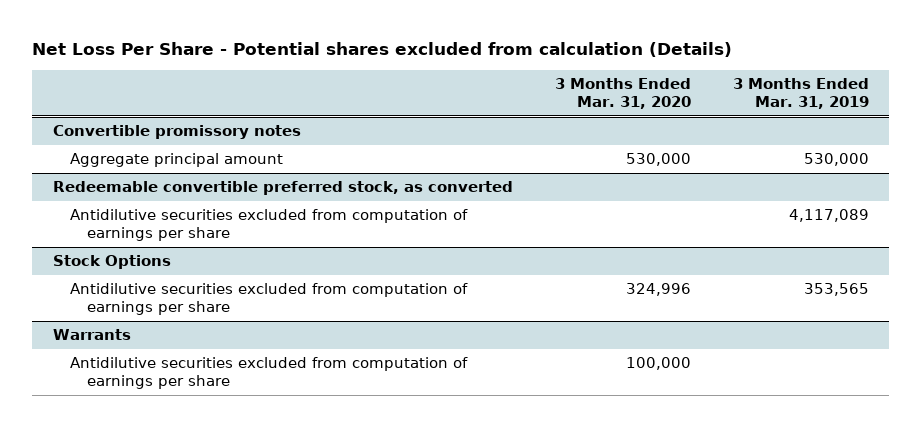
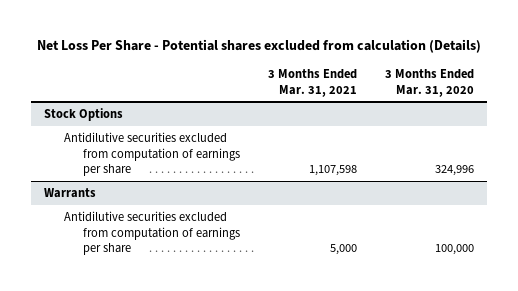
[732,78,869,110] 3 Months Ended Mar. 31, 2019 -> none
none -> [268,69,358,97] 3 Months Ended Mar. 31, 2021
[52,125,301,140] Convertible promissory notes -> none
[69,153,283,168] Aggregate principal amount -> none
[52,181,513,196] Redeemable convertible preferred stock, as converted -> none
[69,209,468,242] Antidilutive securities excluded from computation of earnings per share -> none

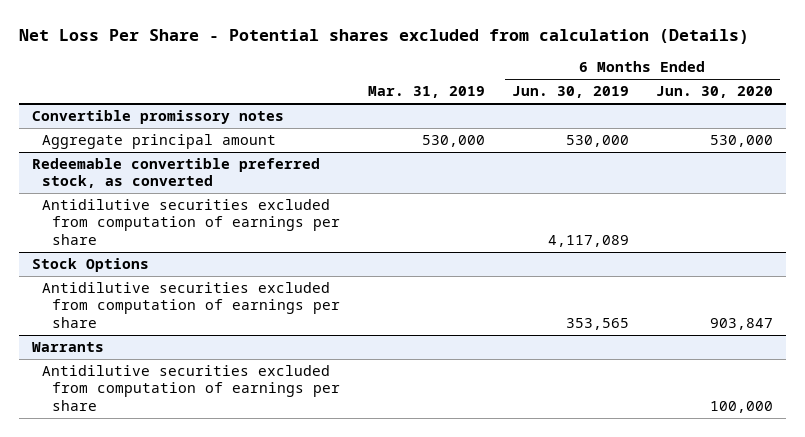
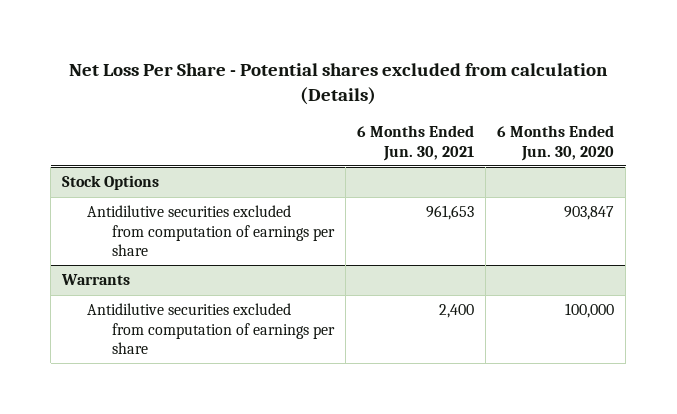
[367,86,485,99] Mar. 31, 2019 -> none
[511,86,629,99] Jun. 30, 2019 -> none
none -> [357,125,475,161] 6 Months Ended Jun. 30, 2021
[32,110,285,125] Convertible promissory notes -> none
[42,134,277,150] Aggregate principal amount -> none
[32,158,321,189] Redeemable convertible preferred stock, as converted -> none
[42,199,341,245] Antidilutive securities excluded from computation of earnings per share -> none

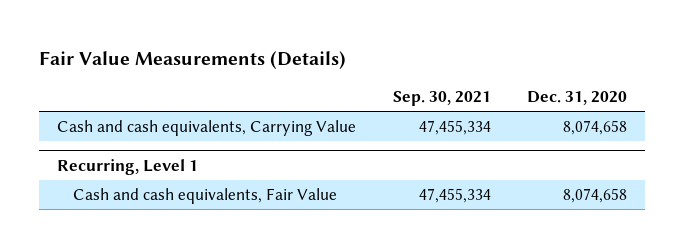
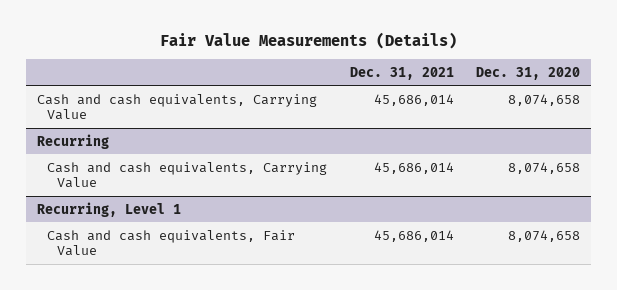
[392,90,491,106] Sep. 30, 2021 -> none
none -> [349,66,454,80] Dec. 31, 2021
none -> [37,133,110,149] Recurring
none -> [47,161,328,189] Cash and cash equivalents, Carrying Value

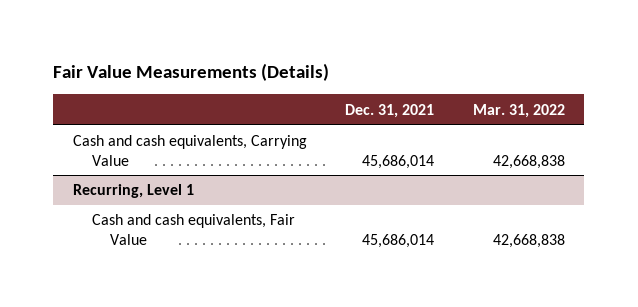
[475,66,580,80] Dec. 31, 2020 -> none
none -> [472,103,565,118] Mar. 31, 2022
[37,133,110,149] Recurring -> none
[47,161,328,189] Cash and cash equivalents, Carrying Value -> none

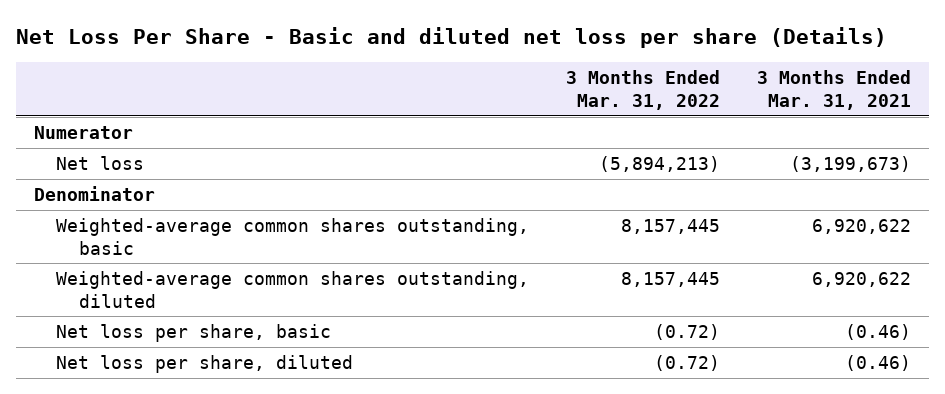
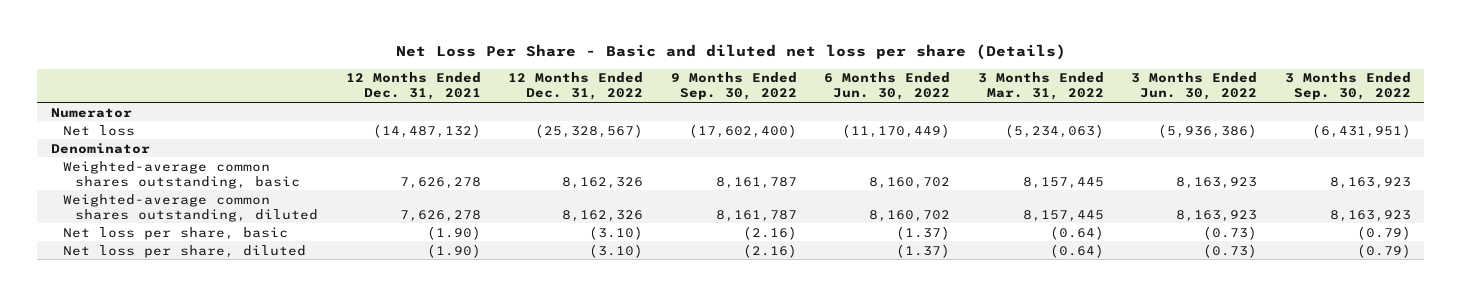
[756,70,911,110] 3 Months Ended Mar. 31, 2021 -> none
none -> [345,72,481,101] 12 Months Ended Dec. 31, 2021
none -> [508,72,644,101] 12 Months Ended Dec. 31, 2022
none -> [670,72,797,101] 9 Months Ended Sep. 30, 2022
none -> [824,72,951,101] 6 Months Ended Jun. 30, 2022
none -> [1131,72,1258,101] 3 Months Ended Jun. 30, 2022
none -> [1284,72,1411,101] 3 Months Ended Sep. 30, 2022
[599,156,721,173] (5,894,213) -> [1004,123,1104,138] (5,234,063)
[654,324,721,341] (0.72) -> [1049,225,1104,240] (0.64)
[654,355,721,372] (0.72) -> [1049,243,1104,258] (0.64)

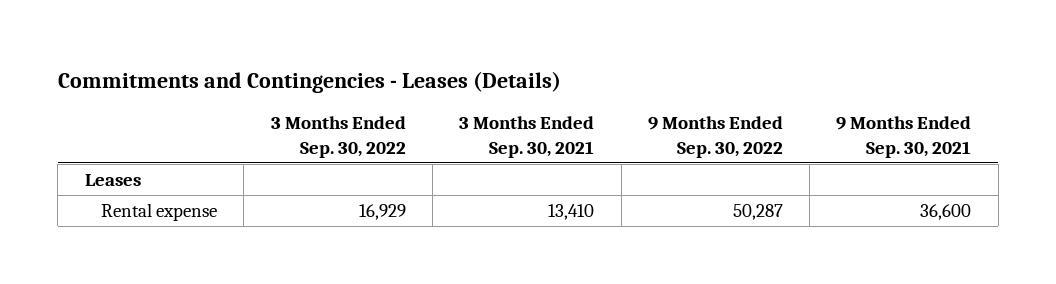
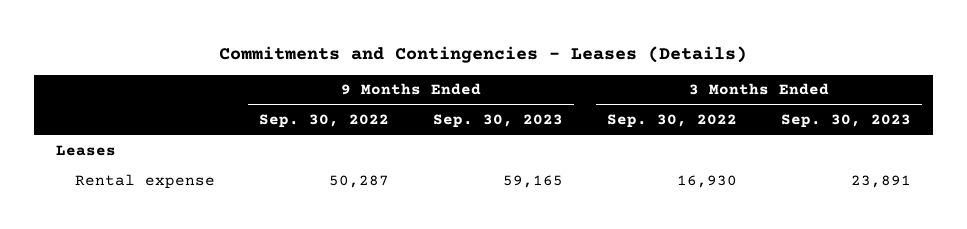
[459,115,595,158] 3 Months Ended Sep. 30, 2021 -> none
[836,115,972,158] 9 Months Ended Sep. 30, 2021 -> none
none -> [433,114,564,129] Sep. 30, 2023
none -> [781,114,912,129] Sep. 30, 2023
[358,203,406,220] 16,929 -> [677,174,738,188] 16,930

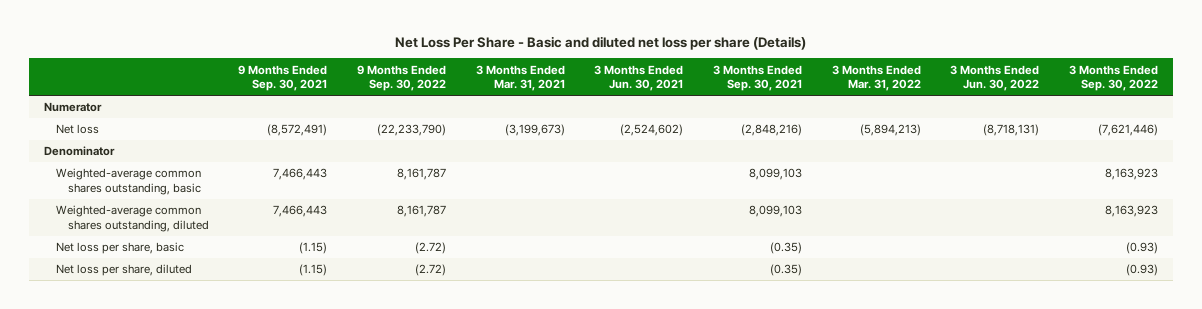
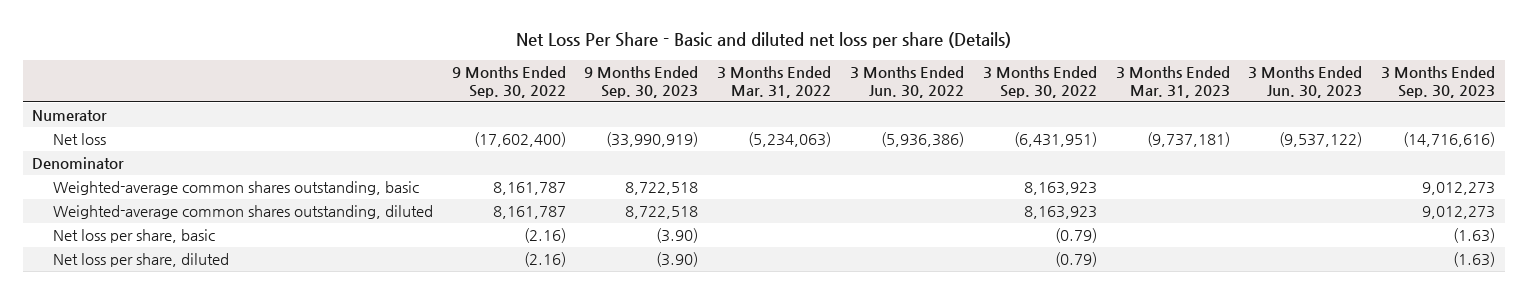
[238,64,328,92] 9 Months Ended Sep. 30, 2021 -> none
[475,64,565,92] 3 Months Ended Mar. 31, 2021 -> none
[594,64,684,92] 3 Months Ended Jun. 30, 2021 -> none
[713,64,803,92] 3 Months Ended Sep. 30, 2021 -> none
none -> [584,66,699,98] 9 Months Ended Sep. 30, 2023
none -> [1115,66,1230,98] 3 Months Ended Mar. 31, 2023
none -> [1248,66,1363,98] 3 Months Ended Jun. 30, 2023
none -> [1381,66,1496,98] 3 Months Ended Sep. 30, 2023
[377,124,447,137] (22,233,790) -> [473,132,566,148] (17,602,400)
[859,124,921,137] (5,894,213) -> [748,132,832,148] (5,234,063)
[983,124,1040,137] (8,718,131) -> [880,132,964,148] (5,936,386)
[1098,124,1159,137] (7,621,446) -> [1013,132,1097,148] (6,431,951)
[415,242,447,255] (2.72) -> [523,228,566,244] (2.16)
[1126,242,1159,255] (0.93) -> [1054,228,1097,244] (0.79)
[415,264,447,277] (2.72) -> [523,252,566,268] (2.16)
[1126,264,1159,277] (0.93) -> [1054,252,1097,268] (0.79)

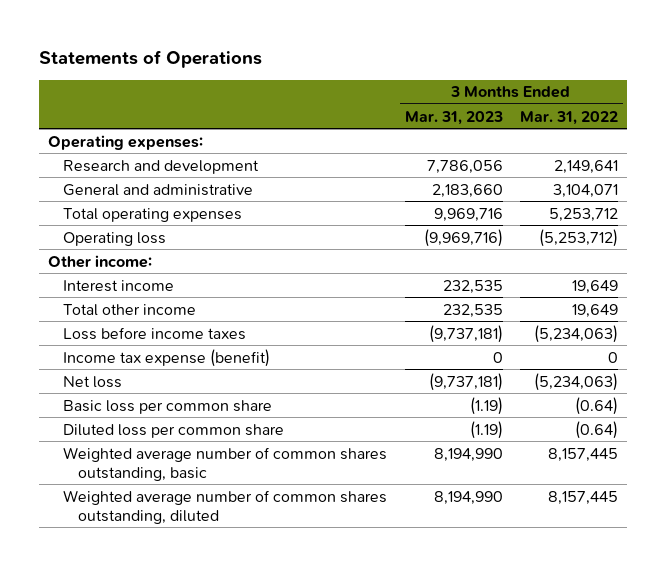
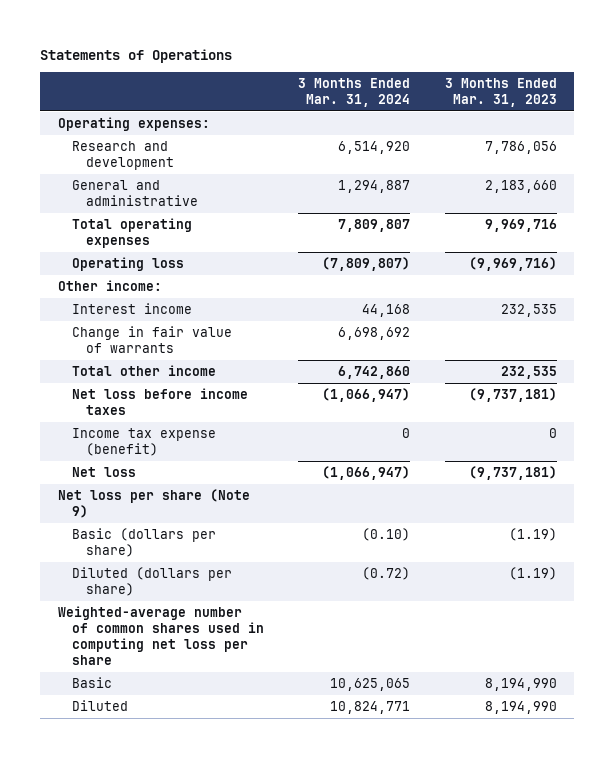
[520,110,619,125] Mar. 31, 2022 -> none
none -> [298,77,411,107] 3 Months Ended Mar. 31, 2024
none -> [71,325,232,353] Change in fair value of warrants
[62,326,246,340] Loss before income taxes -> [71,387,248,415] Net loss before income taxes
none -> [57,488,250,518] Net loss per share (Note 9)
[62,399,272,414] Basic loss per common share -> [71,527,216,557] Basic (dollars per share)
[62,423,284,438] Diluted loss per common share -> [71,566,232,596] Diluted (dollars per share)
none -> [57,605,264,665] Weighted-average number of common shares used in computing net loss per share
[62,446,387,481] Weighted average number of common shares outstanding, basic -> [71,676,112,688] Basic
[62,489,387,524] Weighted average number of common shares outstanding, diluted -> [71,699,128,711] Diluted

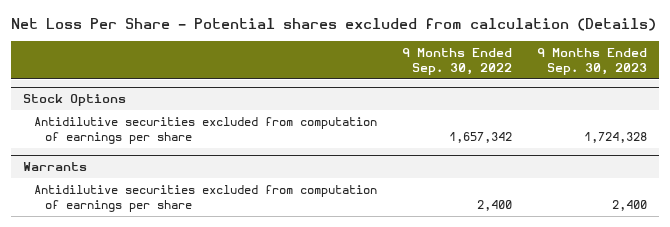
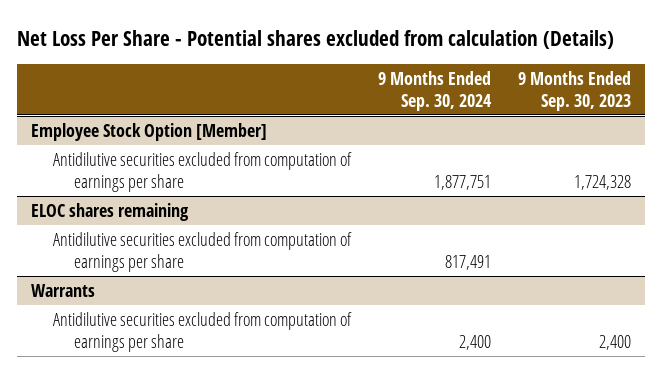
[401,47,512,75] 9 Months Ended Sep. 30, 2022 -> none
none -> [377,70,492,111] 9 Months Ended Sep. 30, 2024
[23,94,127,107] Stock Options -> [31,122,268,141] Employee Stock Option [Member]
none -> [31,202,190,221] ELOC shares remaining
none -> [52,231,352,272] Antidilutive securities excluded from computation of earnings per share

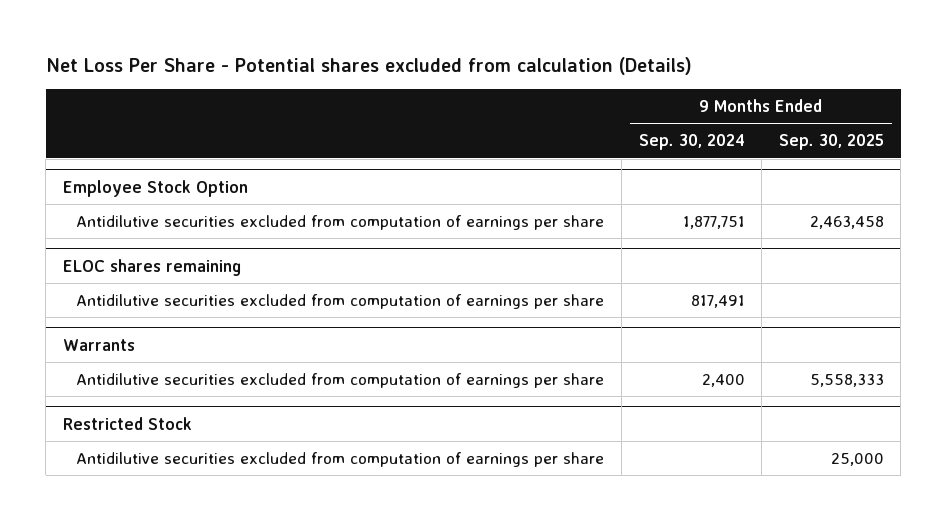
[518,70,632,111] 9 Months Ended Sep. 30, 2023 -> none
none -> [778,134,884,151] Sep. 30, 2025
[31,122,268,141] Employee Stock Option [Member] -> [62,179,248,197] Employee Stock Option
none -> [62,416,192,430] Restricted Stock
none -> [76,451,605,467] Antidilutive securities excluded from computation of earnings per share

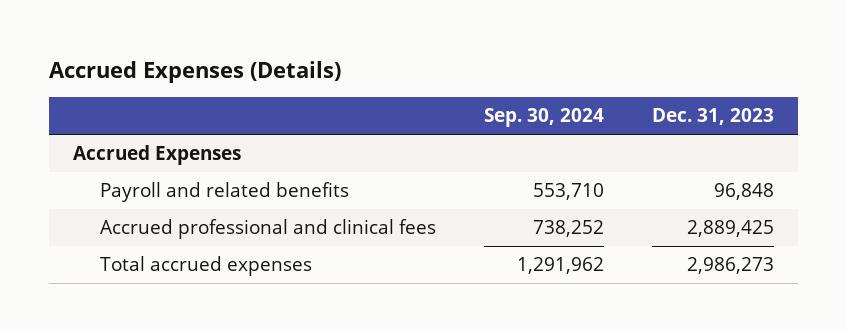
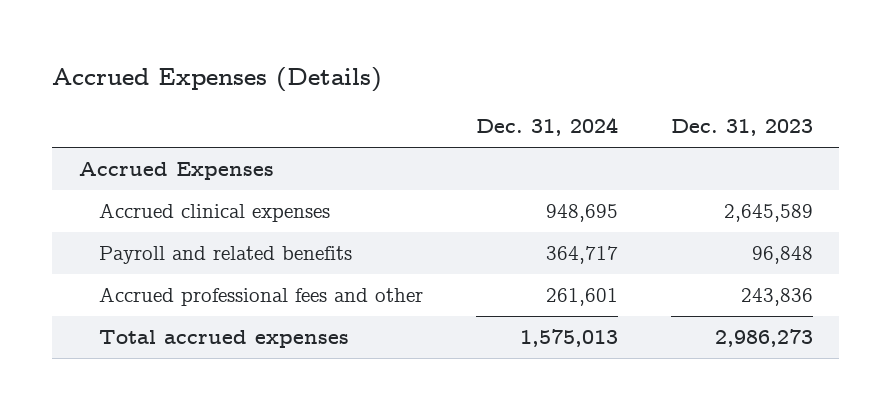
[484,108,605,128] Sep. 30, 2024 -> none
none -> [475,117,618,137] Dec. 31, 2024
none -> [99,203,331,223] Accrued clinical expenses
[100,219,437,240] Accrued professional and clinical fees -> [99,287,424,307] Accrued professional fees and other
[686,220,774,238] 2,889,425 -> [740,288,813,307] 243,836

